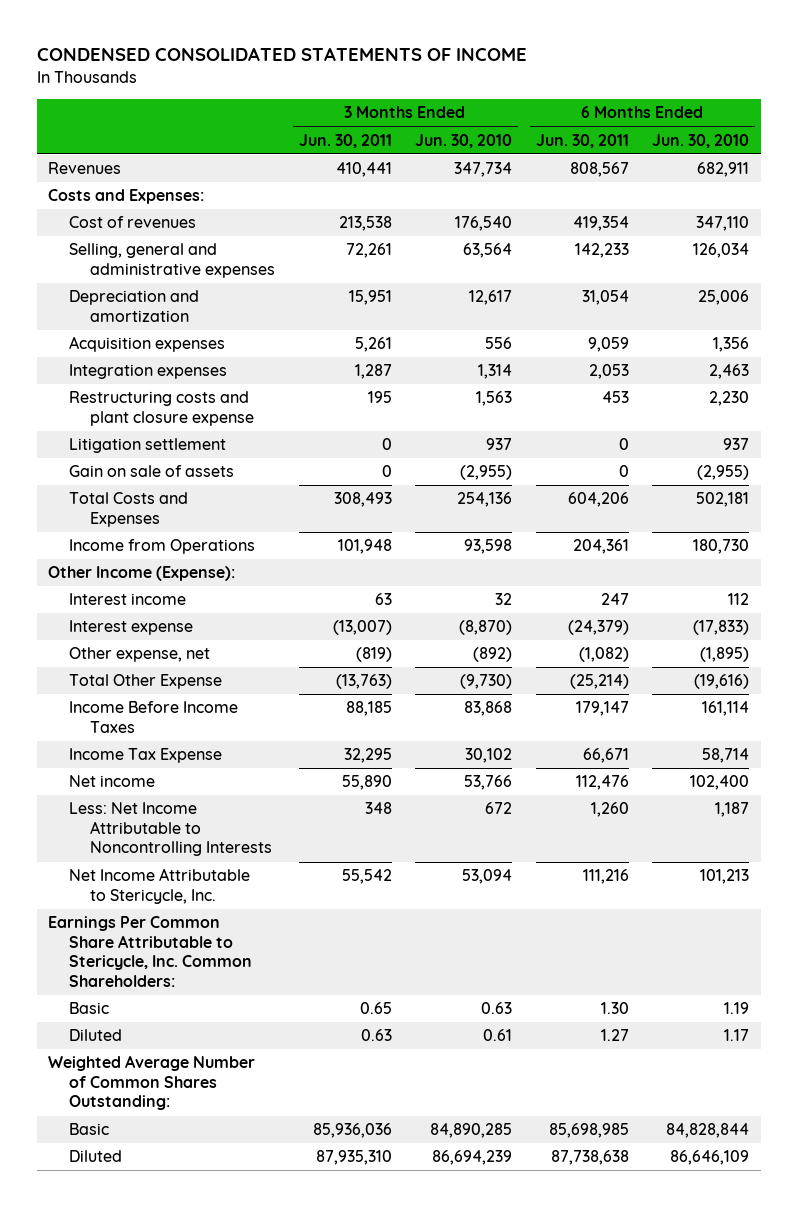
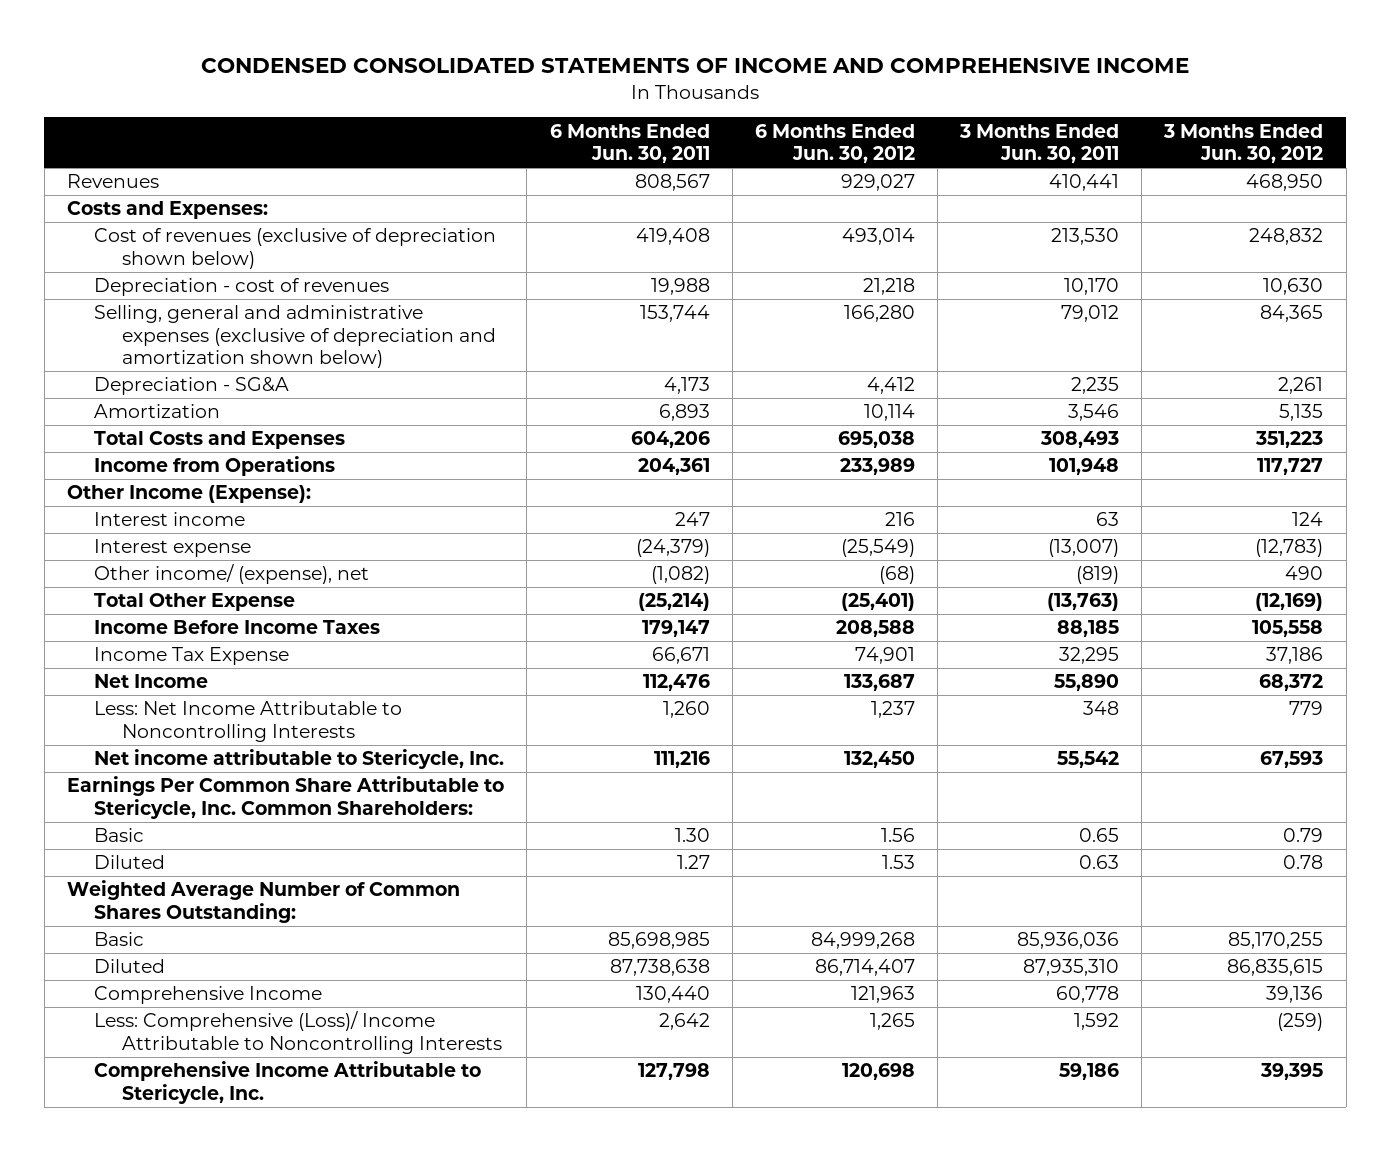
[36,47,527,62] CONDENSED CONSOLIDATED STATEMENTS OF INCOME -> [201,58,1190,74] CONDENSED CONSOLIDATED STATEMENTS OF INCOME AND COMPREHENSIVE INCOME
[415,133,513,148] Jun. 30, 2010 -> none
[652,133,750,148] Jun. 30, 2010 -> none
none -> [754,123,915,163] 6 Months Ended Jun. 30, 2012
none -> [1163,123,1324,163] 3 Months Ended Jun. 30, 2012
[69,243,276,278] Selling, general and administrative expenses -> none
[69,290,200,322] Depreciation and amortization -> none
[69,336,226,353] Acquisition expenses -> none
[69,364,228,380] Integration expenses -> none
[69,391,255,426] Restructuring costs and plant closure expense -> none
[69,438,227,454] Litigation settlement -> none
[69,465,235,478] Gain on sale of assets -> none
none -> [94,228,497,269] Cost of revenues (exclusive of depreciation shown below)
[69,216,197,229] Cost of revenues -> [94,278,390,297] Depreciation - cost of revenues
[338,216,392,232] 213,538 -> [1064,278,1120,296] 10,170
[572,216,629,232] 419,354 -> [650,278,710,296] 19,988
none -> [94,305,496,368] Selling, general and administrative expenses (exclusive of depreciation and amortization shown below)
none -> [94,377,290,396] Depreciation - SG&A
none -> [94,404,221,419] Amortization
[69,647,211,663] Other expense, net -> [94,564,370,585] Other income/ (expense), net
[69,775,156,788] Net income -> [94,674,209,689] Net Income
[69,868,251,904] Net Income Attributable to Stericycle, Inc. -> [94,749,505,770] Net income attributable to Stericycle, Inc.
none -> [94,986,323,1005] Comprehensive Income
none -> [94,1011,502,1054] Less: Comprehensive (Loss)/ Income Attributable to Noncontrolling Interests
none -> [94,1061,482,1104] Comprehensive Income Attributable to Stericycle, Inc.

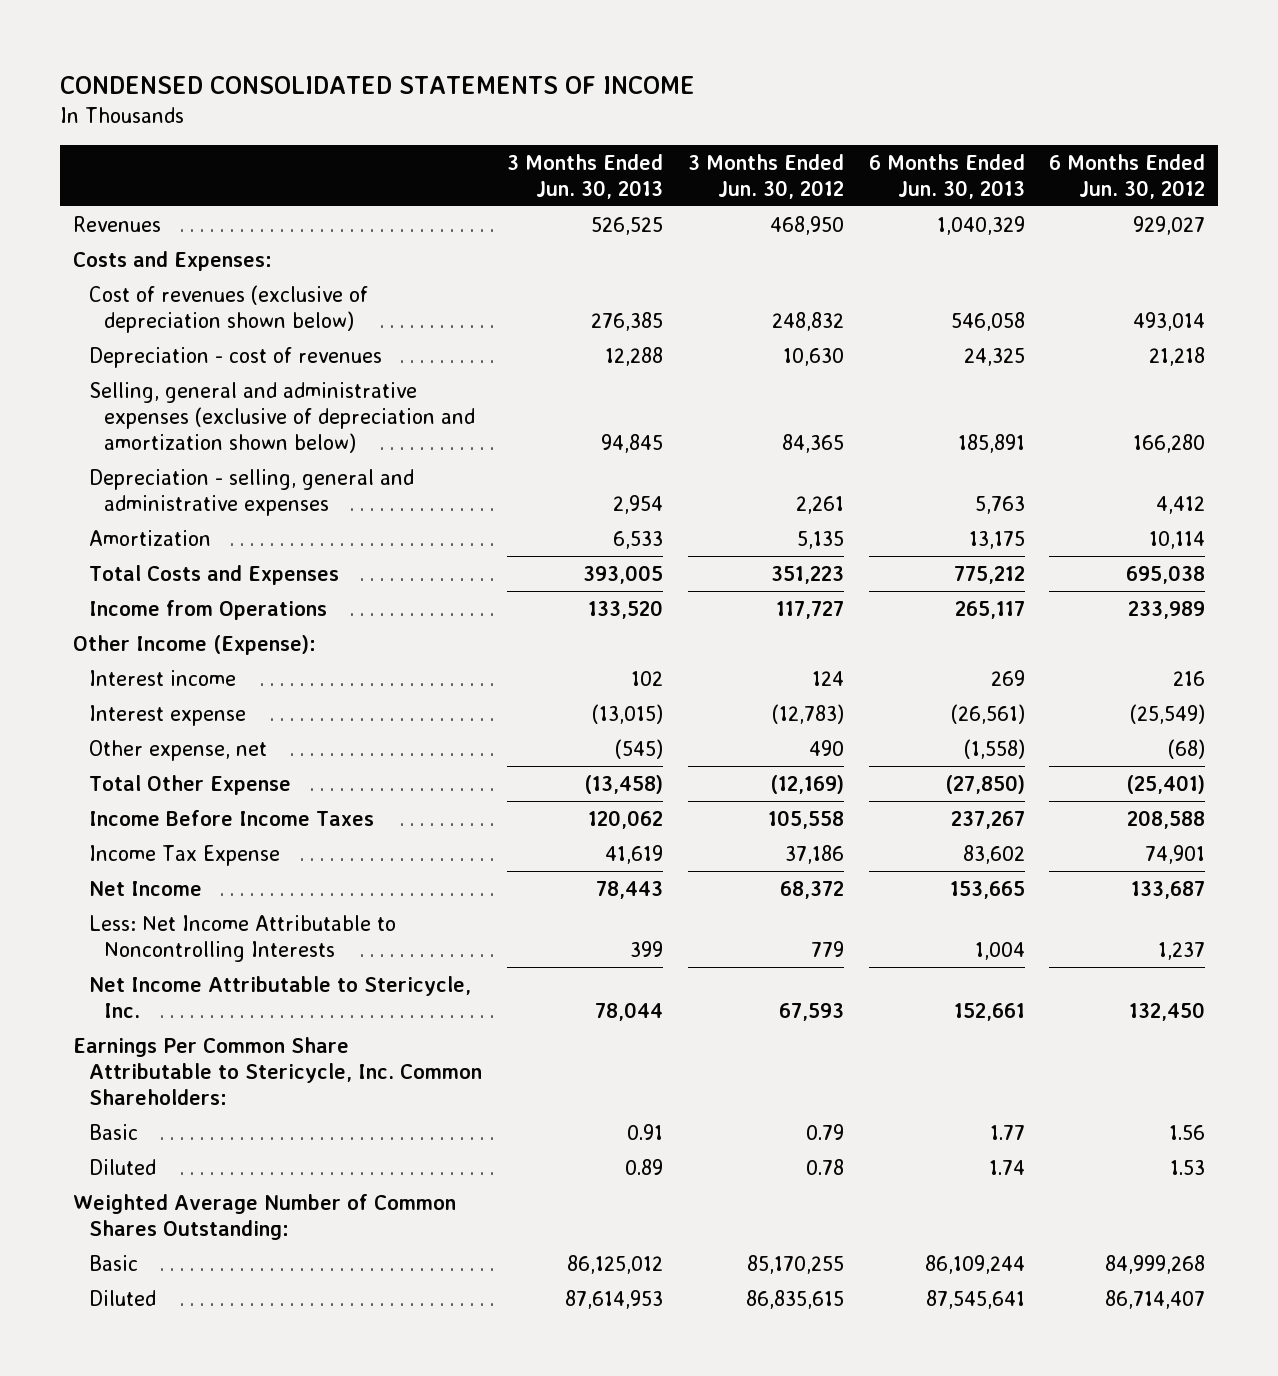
[201,58,1190,74] CONDENSED CONSOLIDATED STATEMENTS OF INCOME AND COMPREHENSIVE INCOME -> [60,76,696,95] CONDENSED CONSOLIDATED STATEMENTS OF INCOME
[549,123,710,163] 6 Months Ended Jun. 30, 2011 -> none
[959,123,1120,163] 3 Months Ended Jun. 30, 2011 -> none
none -> [506,153,663,199] 3 Months Ended Jun. 30, 2013
none -> [868,153,1025,199] 6 Months Ended Jun. 30, 2013
[94,377,290,396] Depreciation - SG&A -> [88,468,414,516] Depreciation - selling, general and administrative expenses
[94,564,370,585] Other income/ (expense), net -> [88,739,267,761] Other expense, net
[94,749,505,770] Net income attributable to Stericycle, Inc. -> [88,975,471,1018] Net Income Attributable to Stericycle, Inc.
[94,986,323,1005] Comprehensive Income -> none
[94,1011,502,1054] Less: Comprehensive (Loss)/ Income Attributable to Noncontrolling Interests -> none
[94,1061,482,1104] Comprehensive Income Attributable to Stericycle, Inc. -> none

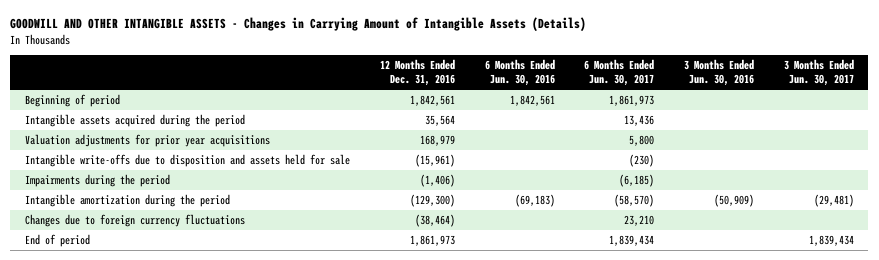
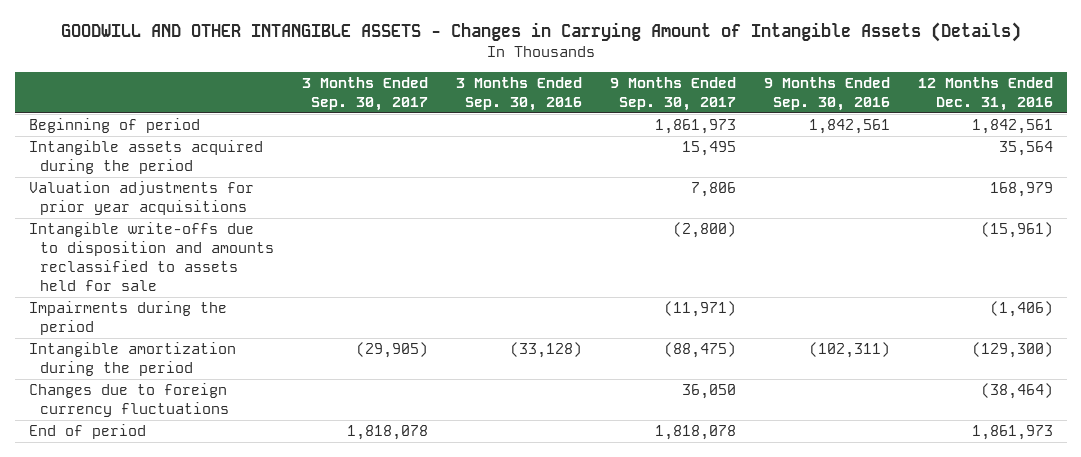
[484,59,555,86] 6 Months Ended Jun. 30, 2016 -> none
[584,59,655,86] 6 Months Ended Jun. 30, 2017 -> none
[683,59,754,86] 3 Months Ended Jun. 30, 2016 -> none
[783,59,854,86] 3 Months Ended Jun. 30, 2017 -> none
none -> [301,76,428,111] 3 Months Ended Sep. 30, 2017
none -> [455,76,582,111] 3 Months Ended Sep. 30, 2016
none -> [609,76,736,111] 9 Months Ended Sep. 30, 2017
none -> [763,76,890,111] 9 Months Ended Sep. 30, 2016
[25,154,351,168] Intangible write-offs due to disposition and assets held for sale -> [28,222,274,291] Intangible write-offs due to disposition and amounts reclassified to assets held for sale

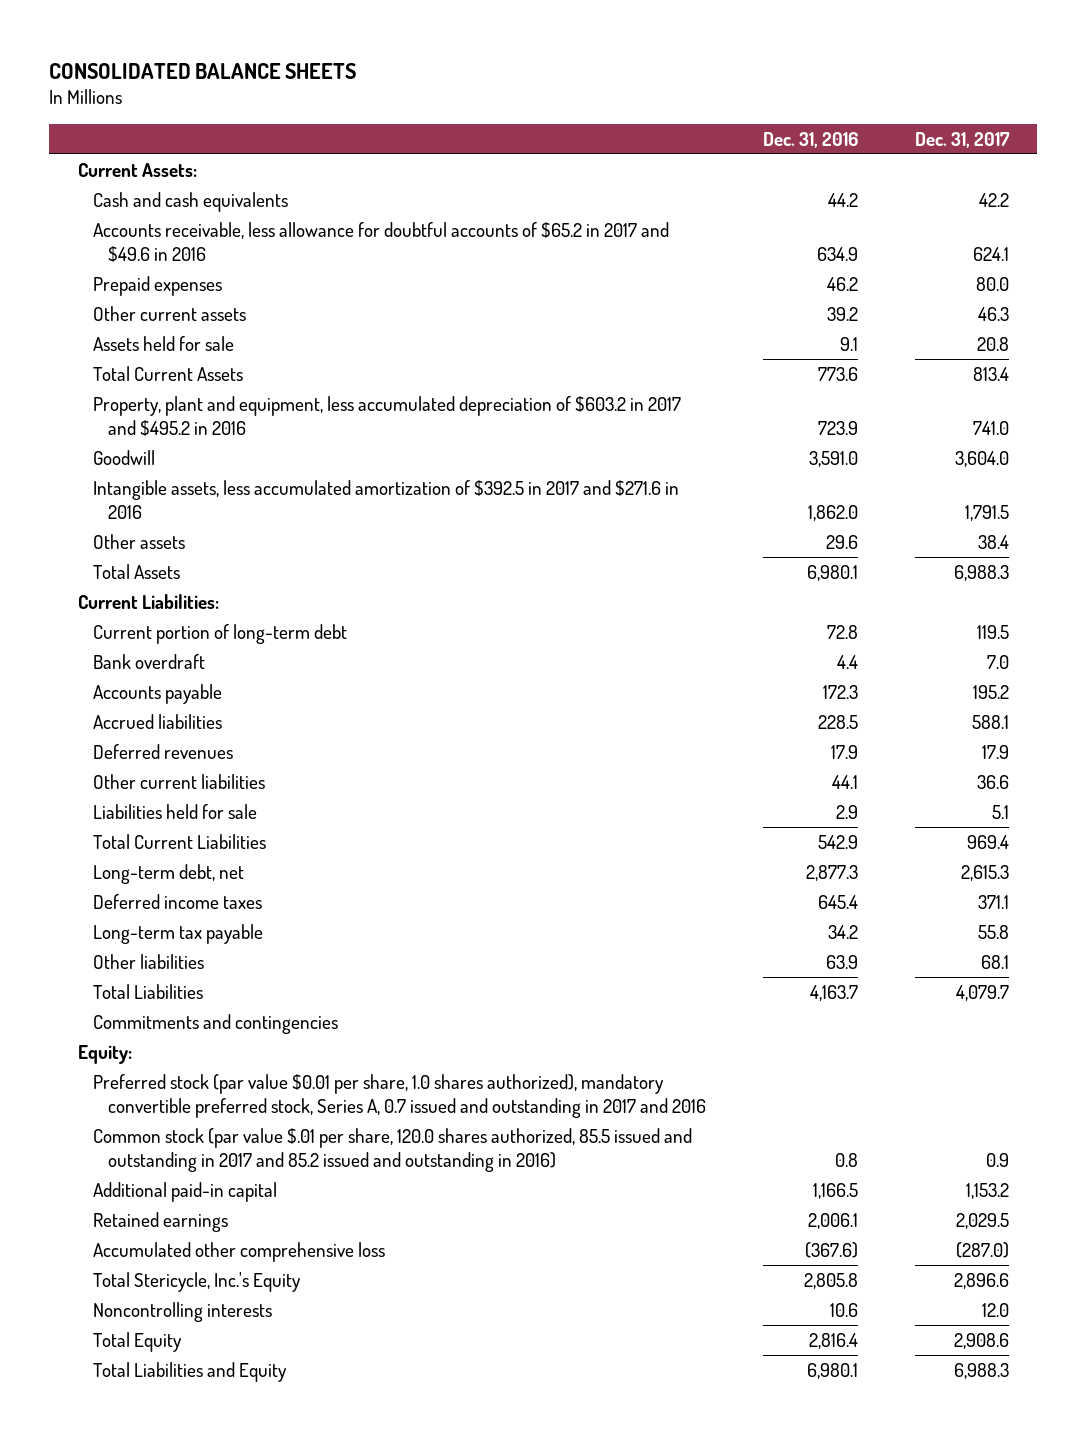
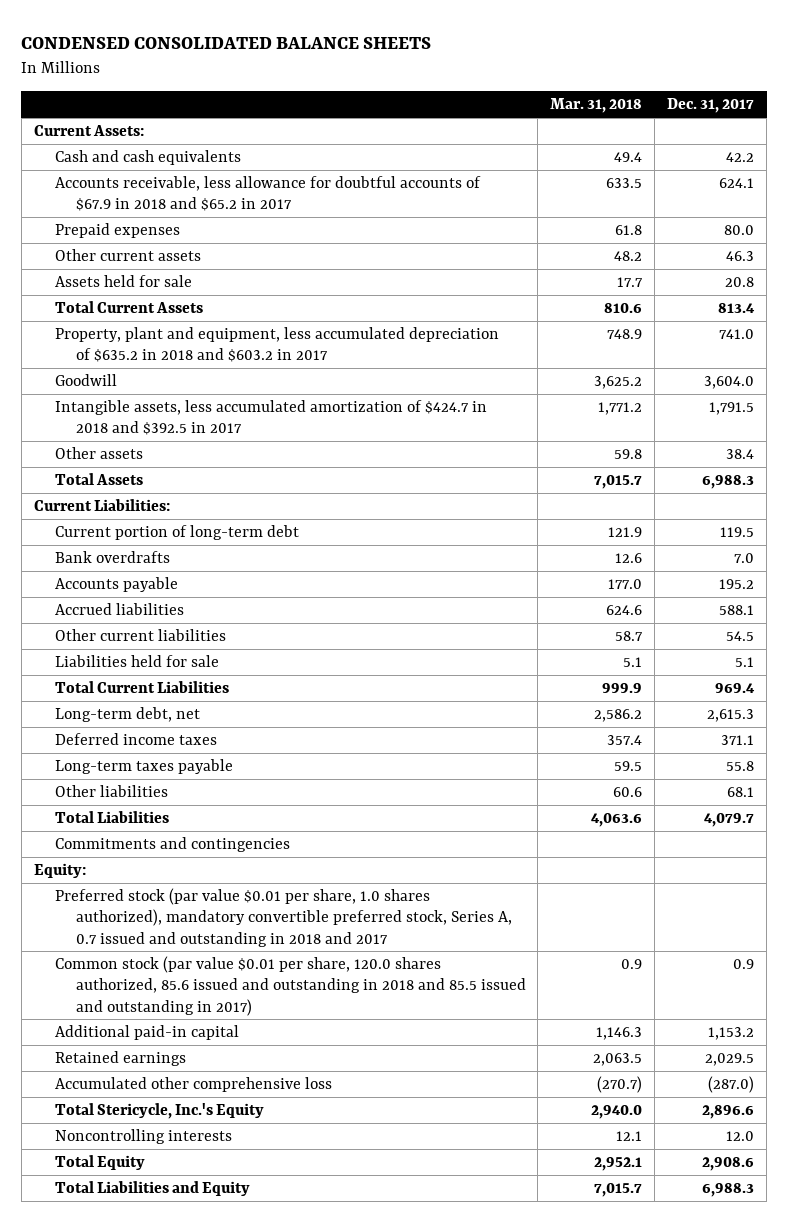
[49,62,357,79] CONSOLIDATED BALANCE SHEETS -> [21,37,432,50] CONDENSED CONSOLIDATED BALANCE SHEETS
[763,131,859,148] Dec. 31, 2016 -> none
none -> [550,98,643,114] Mar. 31, 2018
[93,221,670,263] Accounts receivable, less allowance for doubtful accounts of $65.2 in 2017 and $49.6 in 2016 -> [54,176,481,212] Accounts receivable, less allowance for doubtful accounts of $67.9 in 2018 and $65.2 in 2017
[93,395,682,437] Property, plant and equipment, less accumulated depreciation of $603.2 in 2017 and $495.2 in 2016 -> [54,327,499,363] Property, plant and equipment, less accumulated depreciation of $635.2 in 2018 and $603.2 in 2017
[93,479,680,520] Intangible assets, less accumulated amortization of $392.5 in 2017 and $271.6 in 2016 -> [54,400,487,436] Intangible assets, less accumulated amortization of $424.7 in 2018 and $392.5 in 2017
[93,653,206,669] Bank overdraft -> [54,551,170,564] Bank overdrafts
[93,743,234,759] Deferred revenues -> none
[976,774,1009,789] 36.6 -> [726,631,755,642] 54.5
[93,923,264,944] Long-term tax payable -> [54,759,233,775] Long-term taxes payable
[93,1073,707,1119] Preferred stock (par value $0.01 per share, 1.0 shares authorized), mandatory convertible preferred stock, Series A, 0.7 issued and outstanding in 2017 and 2016 -> [54,888,512,947] Preferred stock (par value $0.01 per share, 1.0 shares authorized), mandatory convertible preferred stock, Series A, 0.7 issued and outstanding in 2018 and 2017
[93,1127,693,1173] Common stock (par value $.01 per share, 120.0 shares authorized, 85.5 issued and outstanding in 2017 and 85.2 issued and outstanding in 2016) -> [54,956,526,1016] Common stock (par value $0.01 per share, 120.0 shares authorized, 85.6 issued and outstanding in 2018 and 85.5 issued and outstanding in 2017)

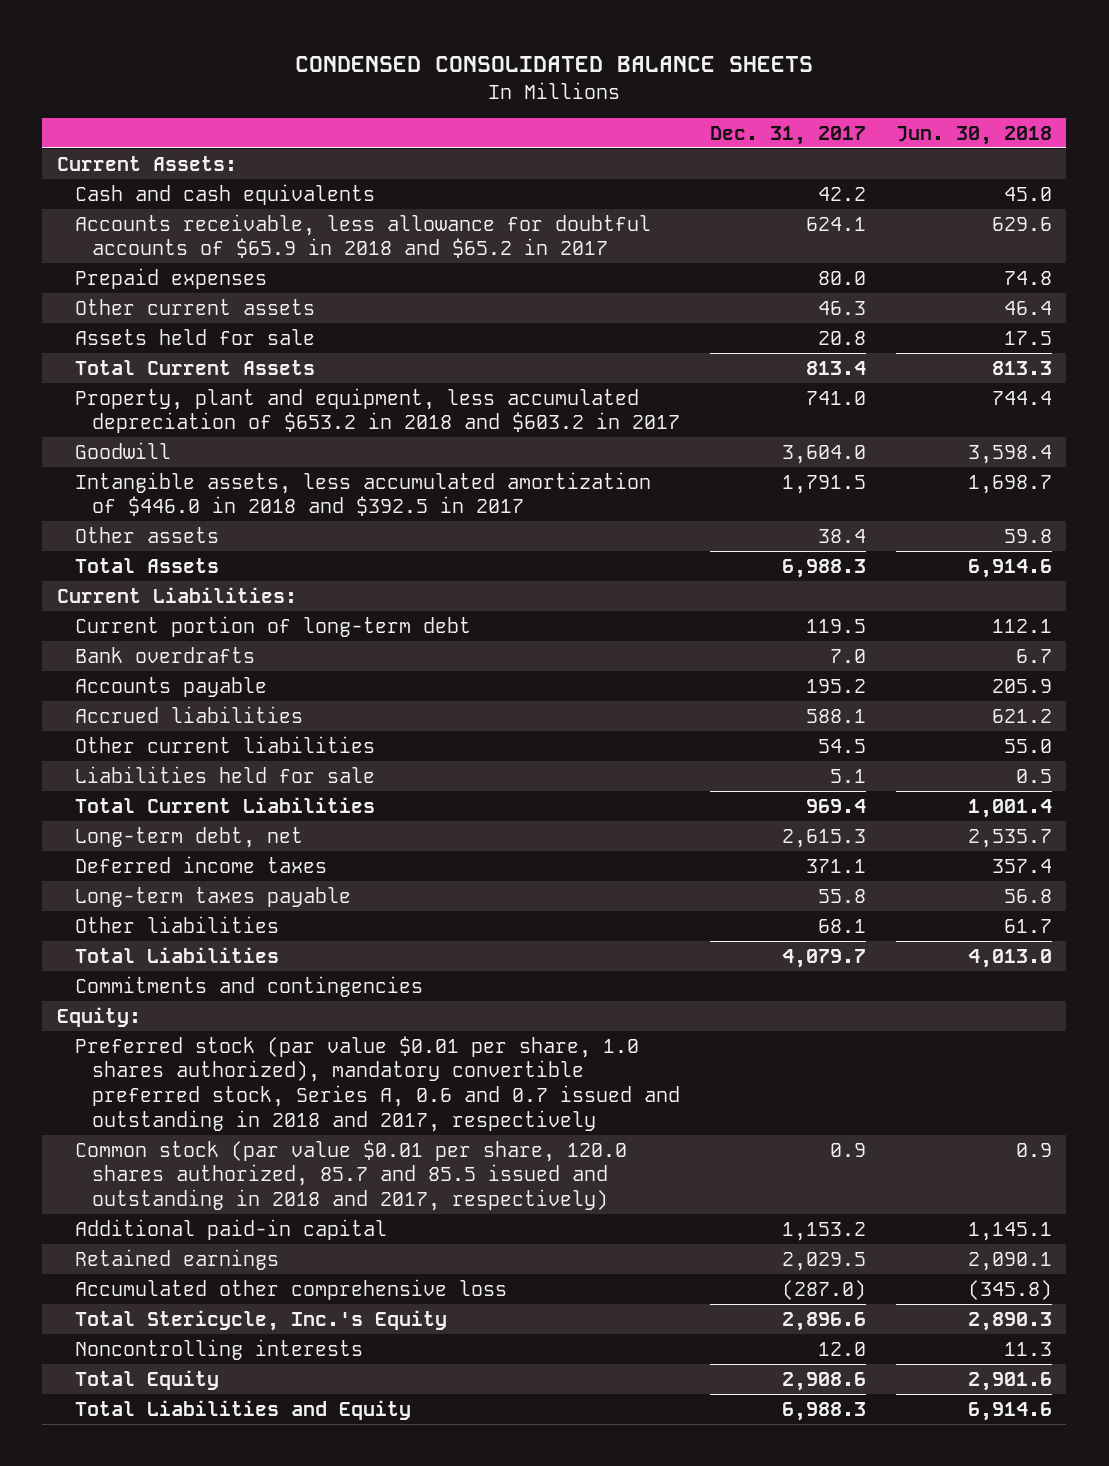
[550,98,643,114] Mar. 31, 2018 -> none
none -> [895,125,1052,145] Jun. 30, 2018
[54,176,481,212] Accounts receivable, less allowance for doubtful accounts of $67.9 in 2018 and $65.2 in 2017 -> [74,213,651,259] Accounts receivable, less allowance for doubtful accounts of $65.9 in 2018 and $65.2 in 2017
[54,327,499,363] Property, plant and equipment, less accumulated depreciation of $635.2 in 2018 and $603.2 in 2017 -> [74,387,681,434] Property, plant and equipment, less accumulated depreciation of $653.2 in 2018 and $603.2 in 2017
[54,400,487,436] Intangible assets, less accumulated amortization of $424.7 in 2018 and $392.5 in 2017 -> [74,471,651,517] Intangible assets, less accumulated amortization of $446.0 in 2018 and $392.5 in 2017
[54,888,512,947] Preferred stock (par value $0.01 per share, 1.0 shares authorized), mandatory convertible preferred stock, Series A, 0.7 issued and outstanding in 2018 and 2017 -> [74,1035,681,1132] Preferred stock (par value $0.01 per share, 1.0 shares authorized), mandatory convertible preferred stock, Series A, 0.6 and 0.7 issued and outstanding in 2018 and 2017, respectively
[54,956,526,1016] Common stock (par value $0.01 per share, 120.0 shares authorized, 85.6 issued and outstanding in 2018 and 85.5 issued and outstanding in 2017) -> [74,1139,627,1212] Common stock (par value $0.01 per share, 120.0 shares authorized, 85.7 and 85.5 issued and outstanding in 2018 and 2017, respectively)

